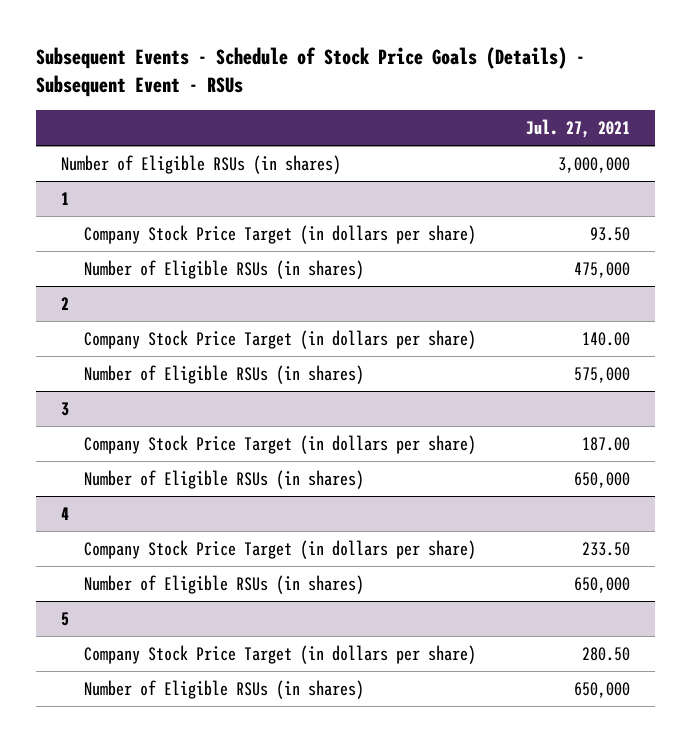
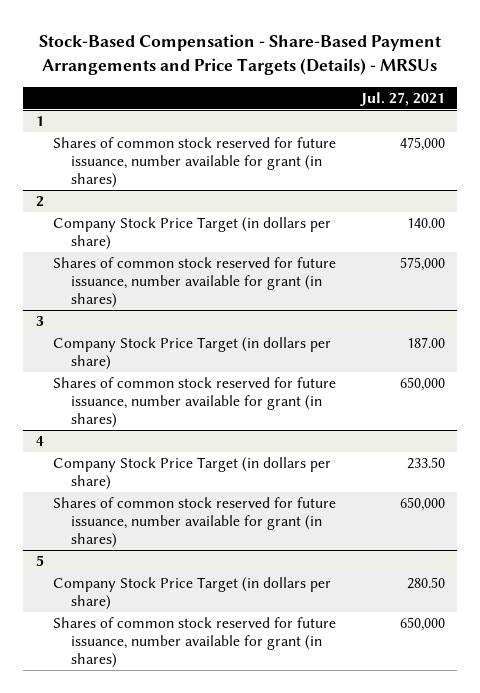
[36,47,586,98] Subsequent Events - Schedule of Stock Price Goals (Details) - Subsequent Event - RSUs -> [39,34,442,76] Stock-Based Compensation - Share-Based Payment Arrangements and Price Targets (Details) - MRSUs
[61,154,342,174] Number of Eligible RSUs (in shares) -> none
[83,224,476,244] Company Stock Price Target (in dollars per share) -> none
[83,259,364,279] Number of Eligible RSUs (in shares) -> [53,136,337,188] Shares of common stock reserved for future issuance, number available for grant (in shares)
[83,364,364,384] Number of Eligible RSUs (in shares) -> [53,256,337,308] Shares of common stock reserved for future issuance, number available for grant (in shares)
[83,469,364,489] Number of Eligible RSUs (in shares) -> [53,376,337,428] Shares of common stock reserved for future issuance, number available for grant (in shares)
[83,574,364,594] Number of Eligible RSUs (in shares) -> [53,496,337,548] Shares of common stock reserved for future issuance, number available for grant (in shares)
[83,679,364,699] Number of Eligible RSUs (in shares) -> [53,616,337,668] Shares of common stock reserved for future issuance, number available for grant (in shares)

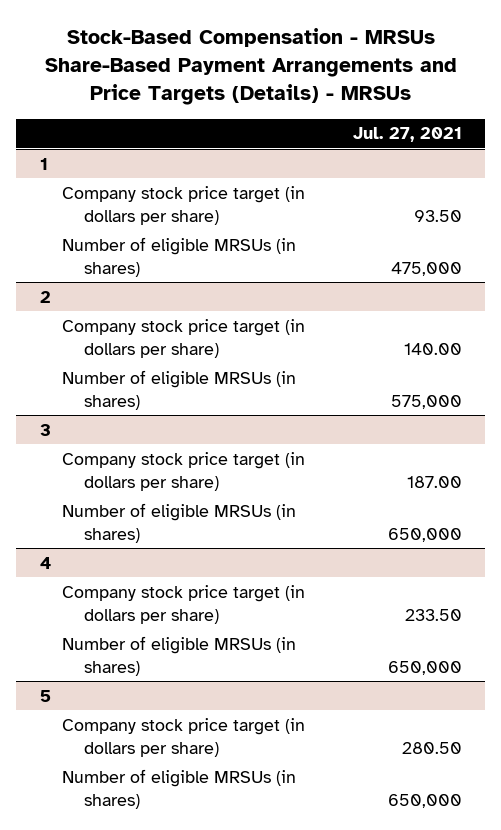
[39,34,442,76] Stock-Based Compensation - Share-Based Payment Arrangements and Price Targets (Details) - MRSUs -> [44,27,457,106] Stock-Based Compensation - MRSUs Share-Based Payment Arrangements and Price Targets (Details) - MRSUs
none -> [61,185,305,225] Company stock price target (in dollars per share)
[53,136,337,188] Shares of common stock reserved for future issuance, number available for grant (in shares) -> [61,236,296,277] Number of eligible MRSUs (in shares)
[53,216,332,250] Company Stock Price Target (in dollars per share) -> [61,318,305,358] Company stock price target (in dollars per share)
[53,256,337,308] Shares of common stock reserved for future issuance, number available for grant (in shares) -> [61,369,296,410] Number of eligible MRSUs (in shares)
[53,336,332,370] Company Stock Price Target (in dollars per share) -> [61,451,305,491] Company stock price target (in dollars per share)
[53,376,337,428] Shares of common stock reserved for future issuance, number available for grant (in shares) -> [61,502,296,543] Number of eligible MRSUs (in shares)
[53,456,332,490] Company Stock Price Target (in dollars per share) -> [61,584,305,624] Company stock price target (in dollars per share)
[53,496,337,548] Shares of common stock reserved for future issuance, number available for grant (in shares) -> [61,635,296,676] Number of eligible MRSUs (in shares)
[53,576,332,610] Company Stock Price Target (in dollars per share) -> [61,717,305,757] Company stock price target (in dollars per share)
[53,616,337,668] Shares of common stock reserved for future issuance, number available for grant (in shares) -> [61,768,296,809] Number of eligible MRSUs (in shares)

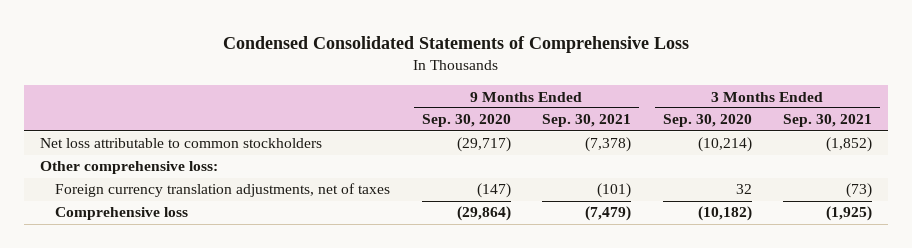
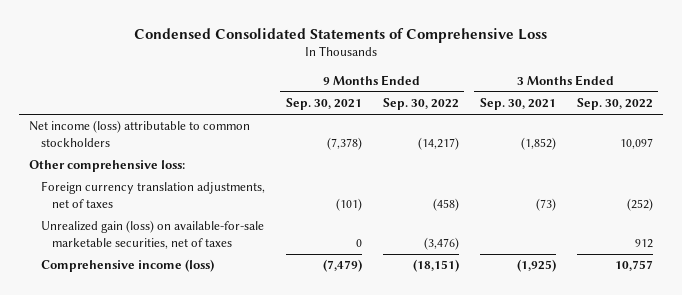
[421,114,511,128] Sep. 30, 2020 -> none
[662,114,752,128] Sep. 30, 2020 -> none
none -> [382,98,459,111] Sep. 30, 2022
none -> [576,98,653,111] Sep. 30, 2022
[40,138,323,149] Net loss attributable to common stockholders -> [29,120,251,147] Net income (loss) attributable to common stockholders
none -> [40,220,264,249] Unrealized gain (loss) on available-for-sale marketable securities, net of taxes
[54,207,188,221] Comprehensive loss -> [40,259,214,273] Comprehensive income (loss)

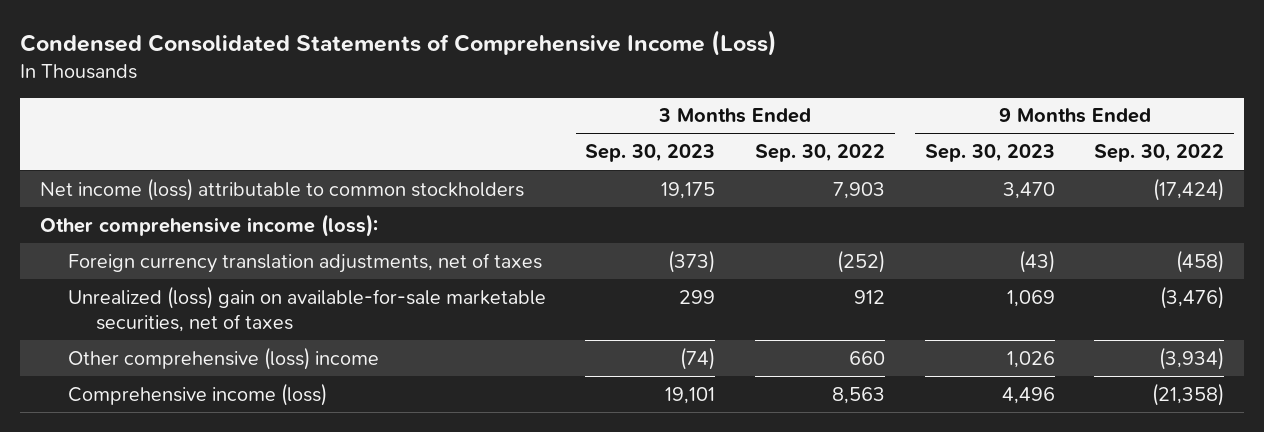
[133,27,547,43] Condensed Consolidated Statements of Comprehensive Loss -> [19,29,777,56] Condensed Consolidated Statements of Comprehensive Income (Loss)
[285,98,362,111] Sep. 30, 2021 -> none
[479,98,556,111] Sep. 30, 2021 -> none
none -> [585,144,716,163] Sep. 30, 2023
none -> [924,144,1055,163] Sep. 30, 2023
[417,136,459,150] (14,217) -> [1153,177,1225,201] (17,424)
[619,137,653,149] 10,097 -> [833,181,886,199] 7,903
[29,160,186,173] Other comprehensive loss: -> [39,213,378,237] Other comprehensive income (loss):
[40,220,264,249] Unrealized gain (loss) on available-for-sale marketable securities, net of taxes -> [67,285,546,333] Unrealized (loss) gain on available-for-sale marketable securities, net of taxes
none -> [67,346,379,370] Other comprehensive (loss) income
[412,259,459,273] (18,151) -> [1152,382,1225,406] (21,358)
[614,260,653,272] 10,757 -> [832,386,886,404] 8,563

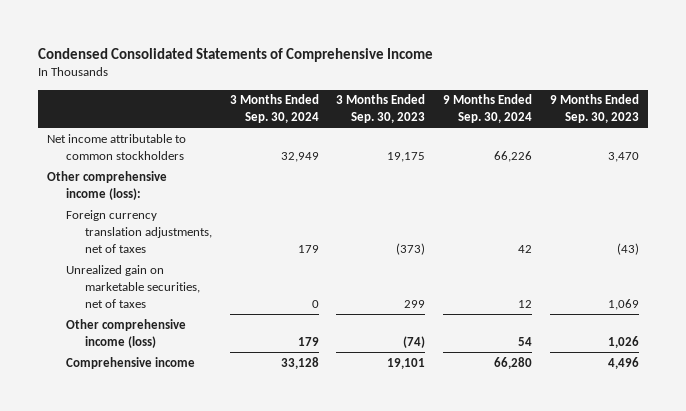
[19,29,777,56] Condensed Consolidated Statements of Comprehensive Income (Loss) -> [38,47,434,62] Condensed Consolidated Statements of Comprehensive Income
[755,144,886,163] Sep. 30, 2022 -> none
[1094,144,1225,163] Sep. 30, 2022 -> none
none -> [229,94,319,124] 3 Months Ended Sep. 30, 2024
none -> [443,94,533,124] 9 Months Ended Sep. 30, 2024
[39,177,524,201] Net income (loss) attributable to common stockholders -> [47,133,187,160] Net income attributable to common stockholders
[67,285,546,333] Unrealized (loss) gain on available-for-sale marketable securities, net of taxes -> [65,264,200,308] Unrealized gain on marketable securities, net of taxes
[67,346,379,370] Other comprehensive (loss) income -> [65,318,186,348] Other comprehensive income (loss)
[67,382,327,406] Comprehensive income (loss) -> [65,356,195,369] Comprehensive income

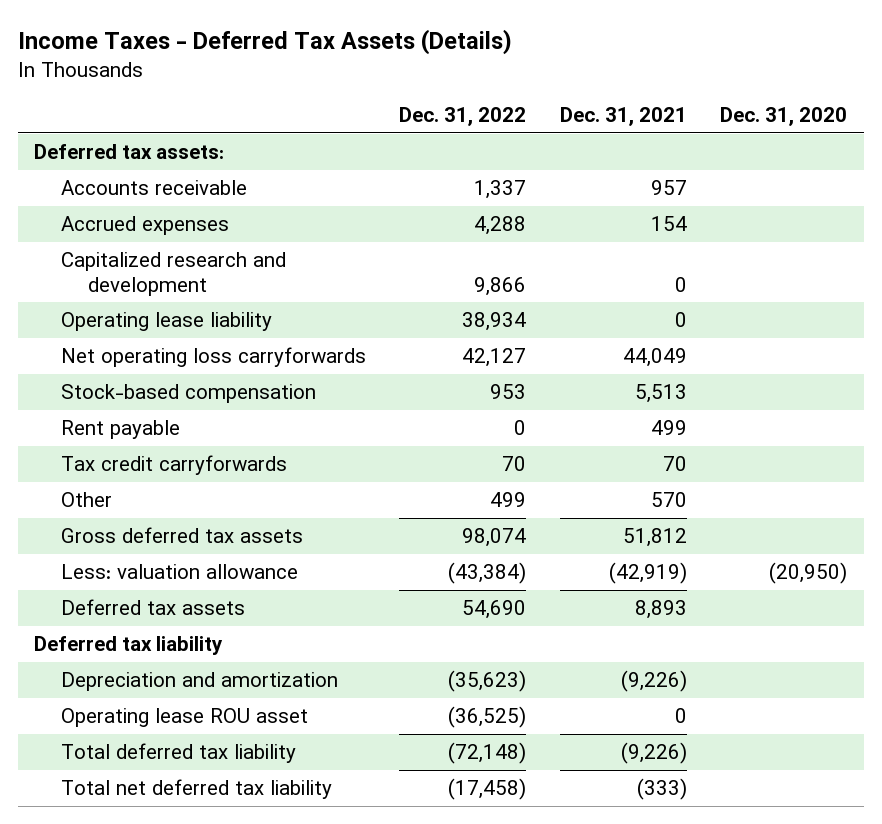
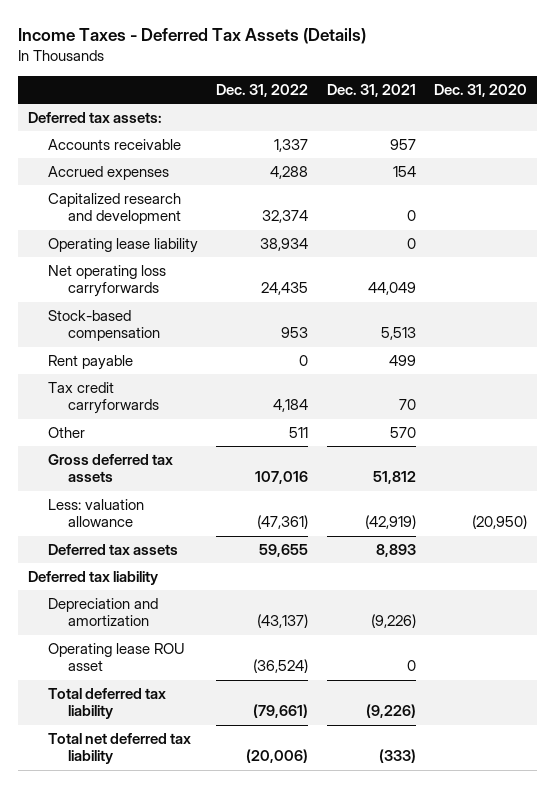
[474,276,527,296] 9,866 -> [262,210,309,224] 32,374
[462,348,527,368] 42,127 -> [261,282,309,296] 24,435
[502,456,527,472] 70 -> [273,399,309,413] 4,184
[490,492,527,508] 499 -> [289,427,309,439] 511
[462,528,527,548] 98,074 -> [255,471,309,485] 107,016
[448,562,527,585] (43,384) -> [257,515,309,530] (47,361)
[462,600,527,620] 54,690 -> [259,544,309,558] 59,655
[448,670,527,693] (35,623) -> [257,614,309,629] (43,137)
[448,706,527,729] (36,525) -> [253,659,309,674] (36,524)
[448,742,527,765] (72,148) -> [253,704,309,719] (79,661)
[448,778,527,801] (17,458) -> [246,749,309,764] (20,006)

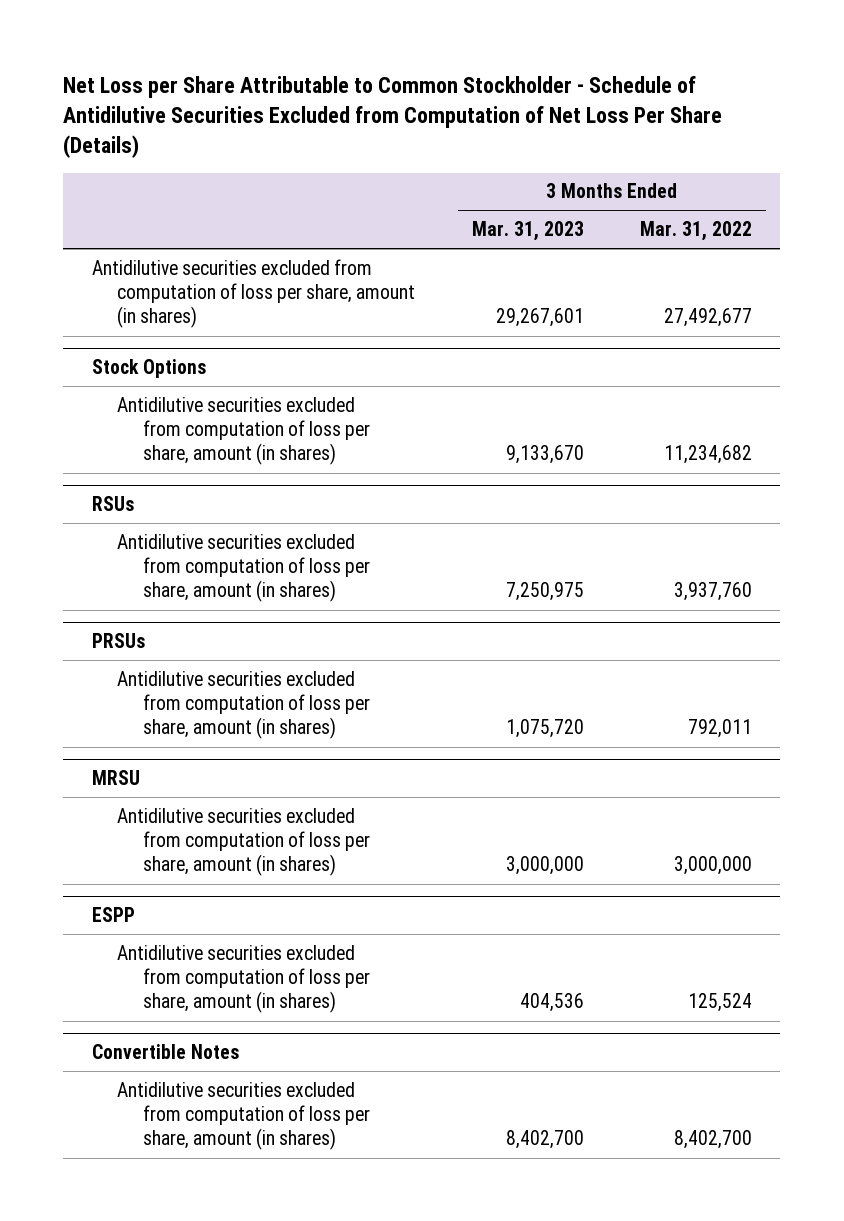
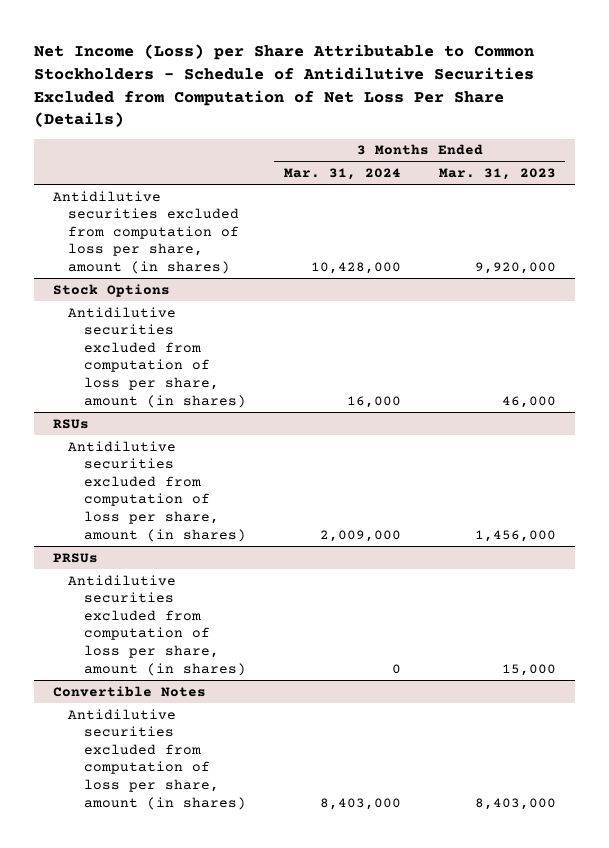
[63,76,723,159] Net Loss per Share Attributable to Common Stockholder - Schedule of Antidilutive Securities Excluded from Computation of Net Loss Per Share (Details) -> [33,44,534,128] Net Income (Loss) per Share Attributable to Common Stockholders - Schedule of Antidilutive Securities Excluded from Computation of Net Loss Per Share (Details)
[640,221,753,242] Mar. 31, 2022 -> none
none -> [283,167,401,180] Mar. 31, 2024
[495,308,584,328] 29,267,601 -> [474,261,556,274] 9,920,000
[505,445,584,465] 9,133,670 -> [501,395,556,408] 46,000
[505,582,584,602] 7,250,975 -> [474,529,556,542] 1,456,000
[91,769,140,785] MRSU -> none
[117,807,370,877] Antidilutive securities excluded from computation of loss per share, amount (in shares) -> none
[91,906,135,922] ESPP -> none
[117,944,370,1014] Antidilutive securities excluded from computation of loss per share, amount (in shares) -> none
[505,719,584,739] 1,075,720 -> [501,663,556,676] 15,000
[505,1130,584,1150] 8,402,700 -> [474,797,556,810] 8,403,000

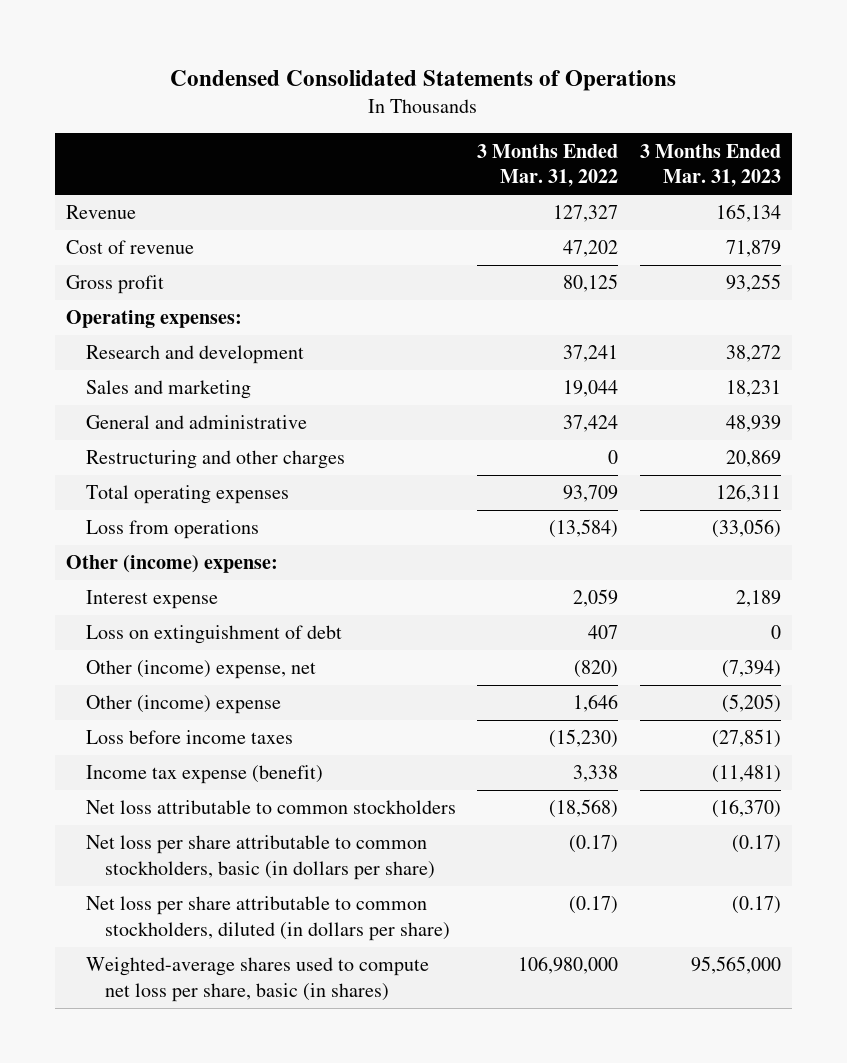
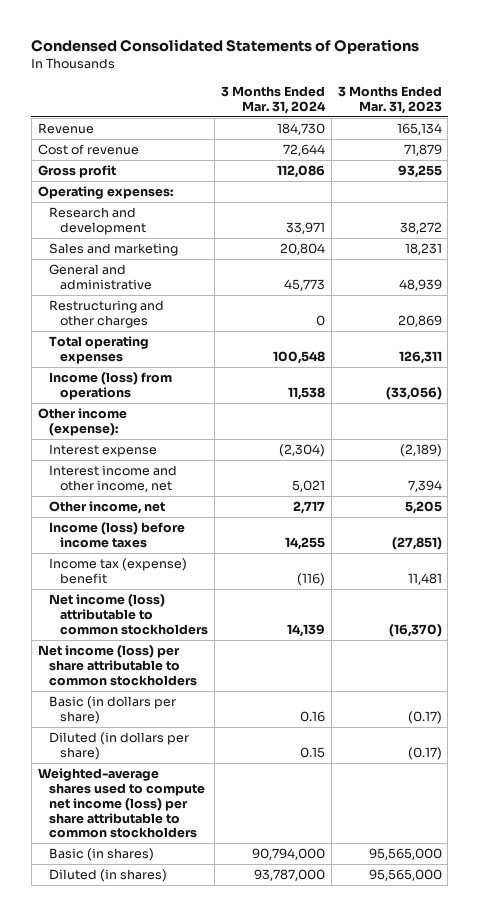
[477,143,619,188] 3 Months Ended Mar. 31, 2022 -> none
none -> [220,85,326,114] 3 Months Ended Mar. 31, 2024
[85,625,342,645] Loss on extinguishment of debt -> none
[85,520,259,540] Loss from operations -> [48,372,172,400] Income (loss) from operations
[65,555,278,574] Other (income) expense: -> [37,408,127,436] Other income (expense):
[736,590,782,608] 2,189 -> [399,444,442,458] (2,189)
[85,660,316,680] Other (income) expense, net -> [48,465,177,492] Interest income and other income, net
[722,660,782,679] (7,394) -> [407,479,442,492] 7,394
[85,695,281,715] Other (income) expense -> [48,501,165,515] Other income, net
[722,694,782,714] (5,205) -> [404,501,442,515] 5,205
[85,730,293,745] Loss before income taxes -> [48,522,185,548] Income (loss) before income taxes
[85,765,323,785] Income tax expense (benefit) -> [48,558,187,584] Income tax (expense) benefit
[712,765,782,784] (11,481) -> [407,572,442,585] 11,481
[85,800,456,815] Net loss attributable to common stockholders -> [48,594,208,635] Net income (loss) attributable to common stockholders
none -> [37,645,197,686] Net income (loss) per share attributable to common stockholders
[85,835,436,881] Net loss per share attributable to common stockholders, basic (in dollars per share) -> [48,696,176,724] Basic (in dollars per share)
[85,896,451,942] Net loss per share attributable to common stockholders, diluted (in dollars per share) -> [48,732,189,760] Diluted (in dollars per share)
none -> [37,768,205,839] Weighted-average shares used to compute net income (loss) per share attributable to common stockholders
[85,957,429,1003] Weighted-average shares used to compute net loss per share, basic (in shares) -> [48,848,154,862] Basic (in shares)
none -> [48,869,167,883] Diluted (in shares)

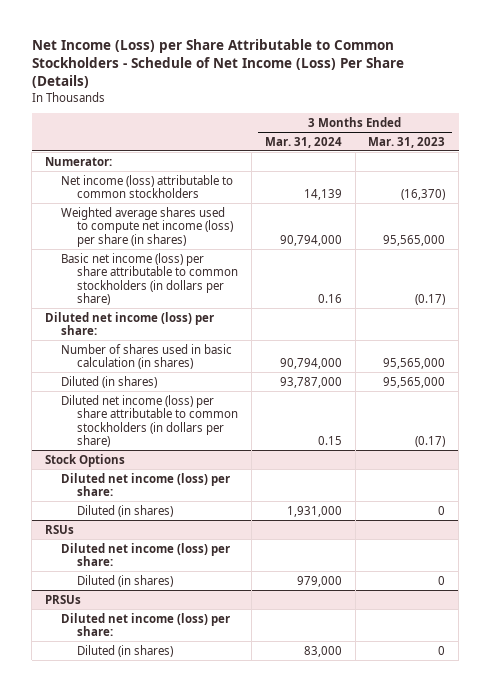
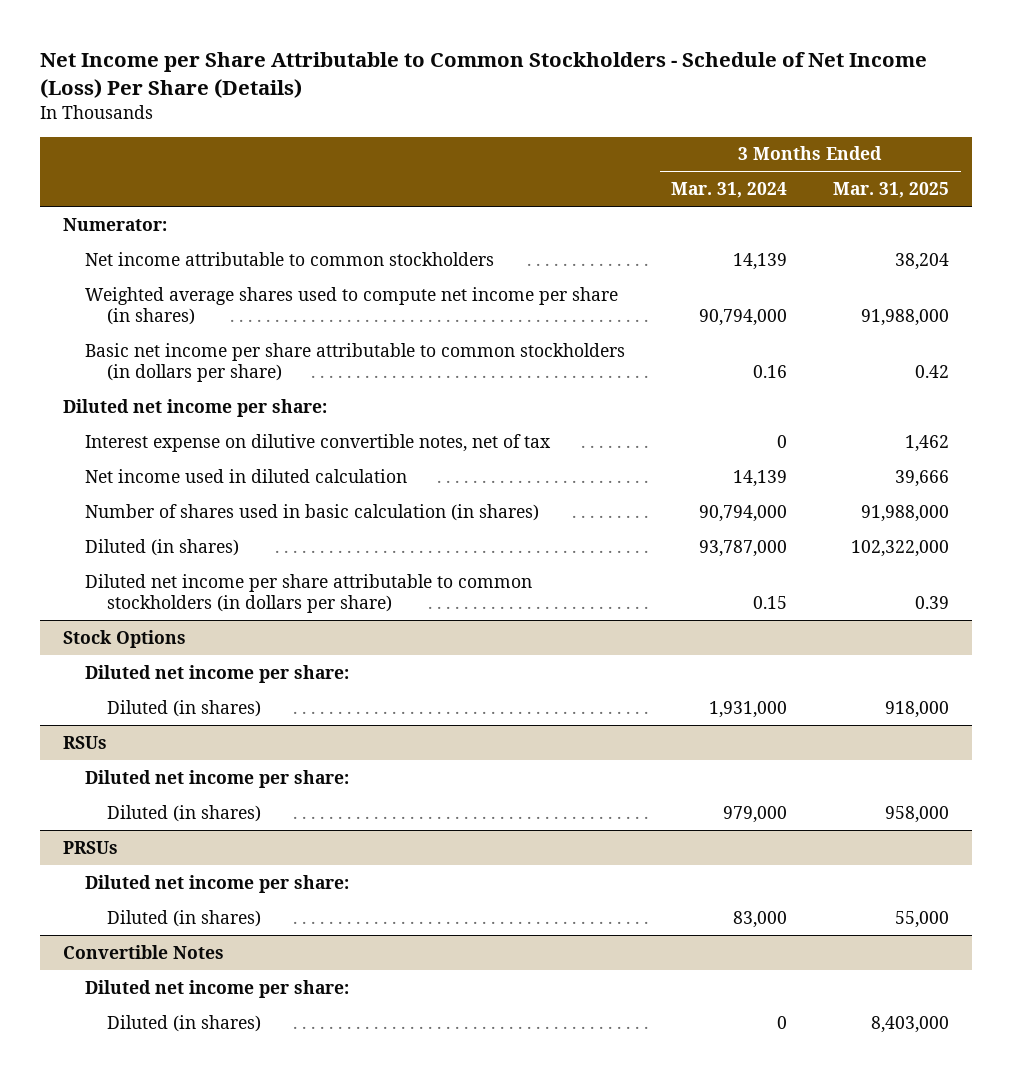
[31,38,404,89] Net Income (Loss) per Share Attributable to Common Stockholders - Schedule of Net Income (Loss) Per Share (Details) -> [39,52,927,98] Net Income per Share Attributable to Common Stockholders - Schedule of Net Income (Loss) Per Share (Details)
[368,136,446,148] Mar. 31, 2023 -> none
none -> [833,182,950,199] Mar. 31, 2025
[61,174,234,199] Net income (loss) attributable to common stockholders -> [84,251,494,266] Net income attributable to common stockholders
[61,206,234,247] Weighted average shares used to compute net income (loss) per share (in shares) -> [84,286,618,326] Weighted average shares used to compute net income per share (in shares)
[61,252,239,306] Basic net income (loss) per share attributable to common stockholders (in dollars per share) -> [84,342,625,383] Basic net income per share attributable to common stockholders (in dollars per share)
[44,311,214,336] Diluted net income (loss) per share: -> [63,398,328,417] Diluted net income per share:
none -> [84,433,551,452] Interest expense on dilutive convertible notes, net of tax
none -> [84,468,407,483] Net income used in diluted calculation
[61,394,239,448] Diluted net income (loss) per share attributable to common stockholders (in dollars per share) -> [84,573,532,614] Diluted net income per share attributable to common stockholders (in dollars per share)
[61,472,231,497] Diluted net income (loss) per share: -> [84,664,349,683] Diluted net income per share:
[61,542,231,567] Diluted net income (loss) per share: -> [84,769,349,788] Diluted net income per share:
[61,612,231,637] Diluted net income (loss) per share: -> [84,874,349,893] Diluted net income per share:
none -> [63,944,225,959] Convertible Notes
none -> [84,979,349,998] Diluted net income per share:
none -> [106,1014,261,1032] Diluted (in shares)

